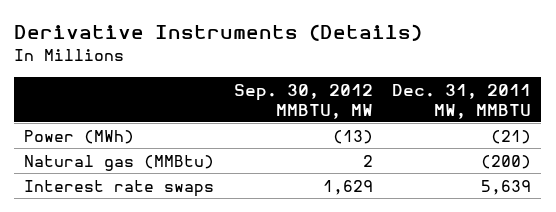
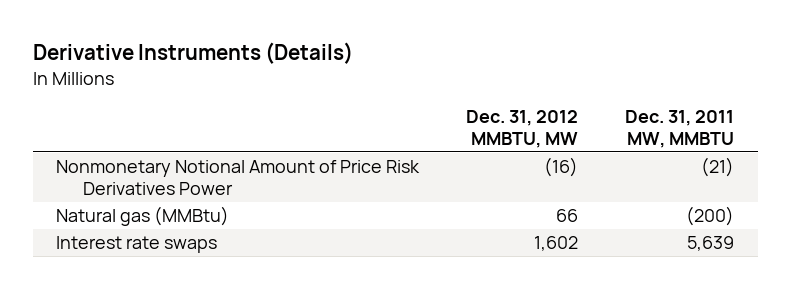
[233,83,373,119] Sep. 30, 2012 MMBTU, MW -> none
none -> [466,109,579,148] Dec. 31, 2012 MMBTU, MW
[24,129,135,144] Power (MWh) -> [56,160,421,196] Nonmonetary Notional Amount of Price Risk Derivatives Power

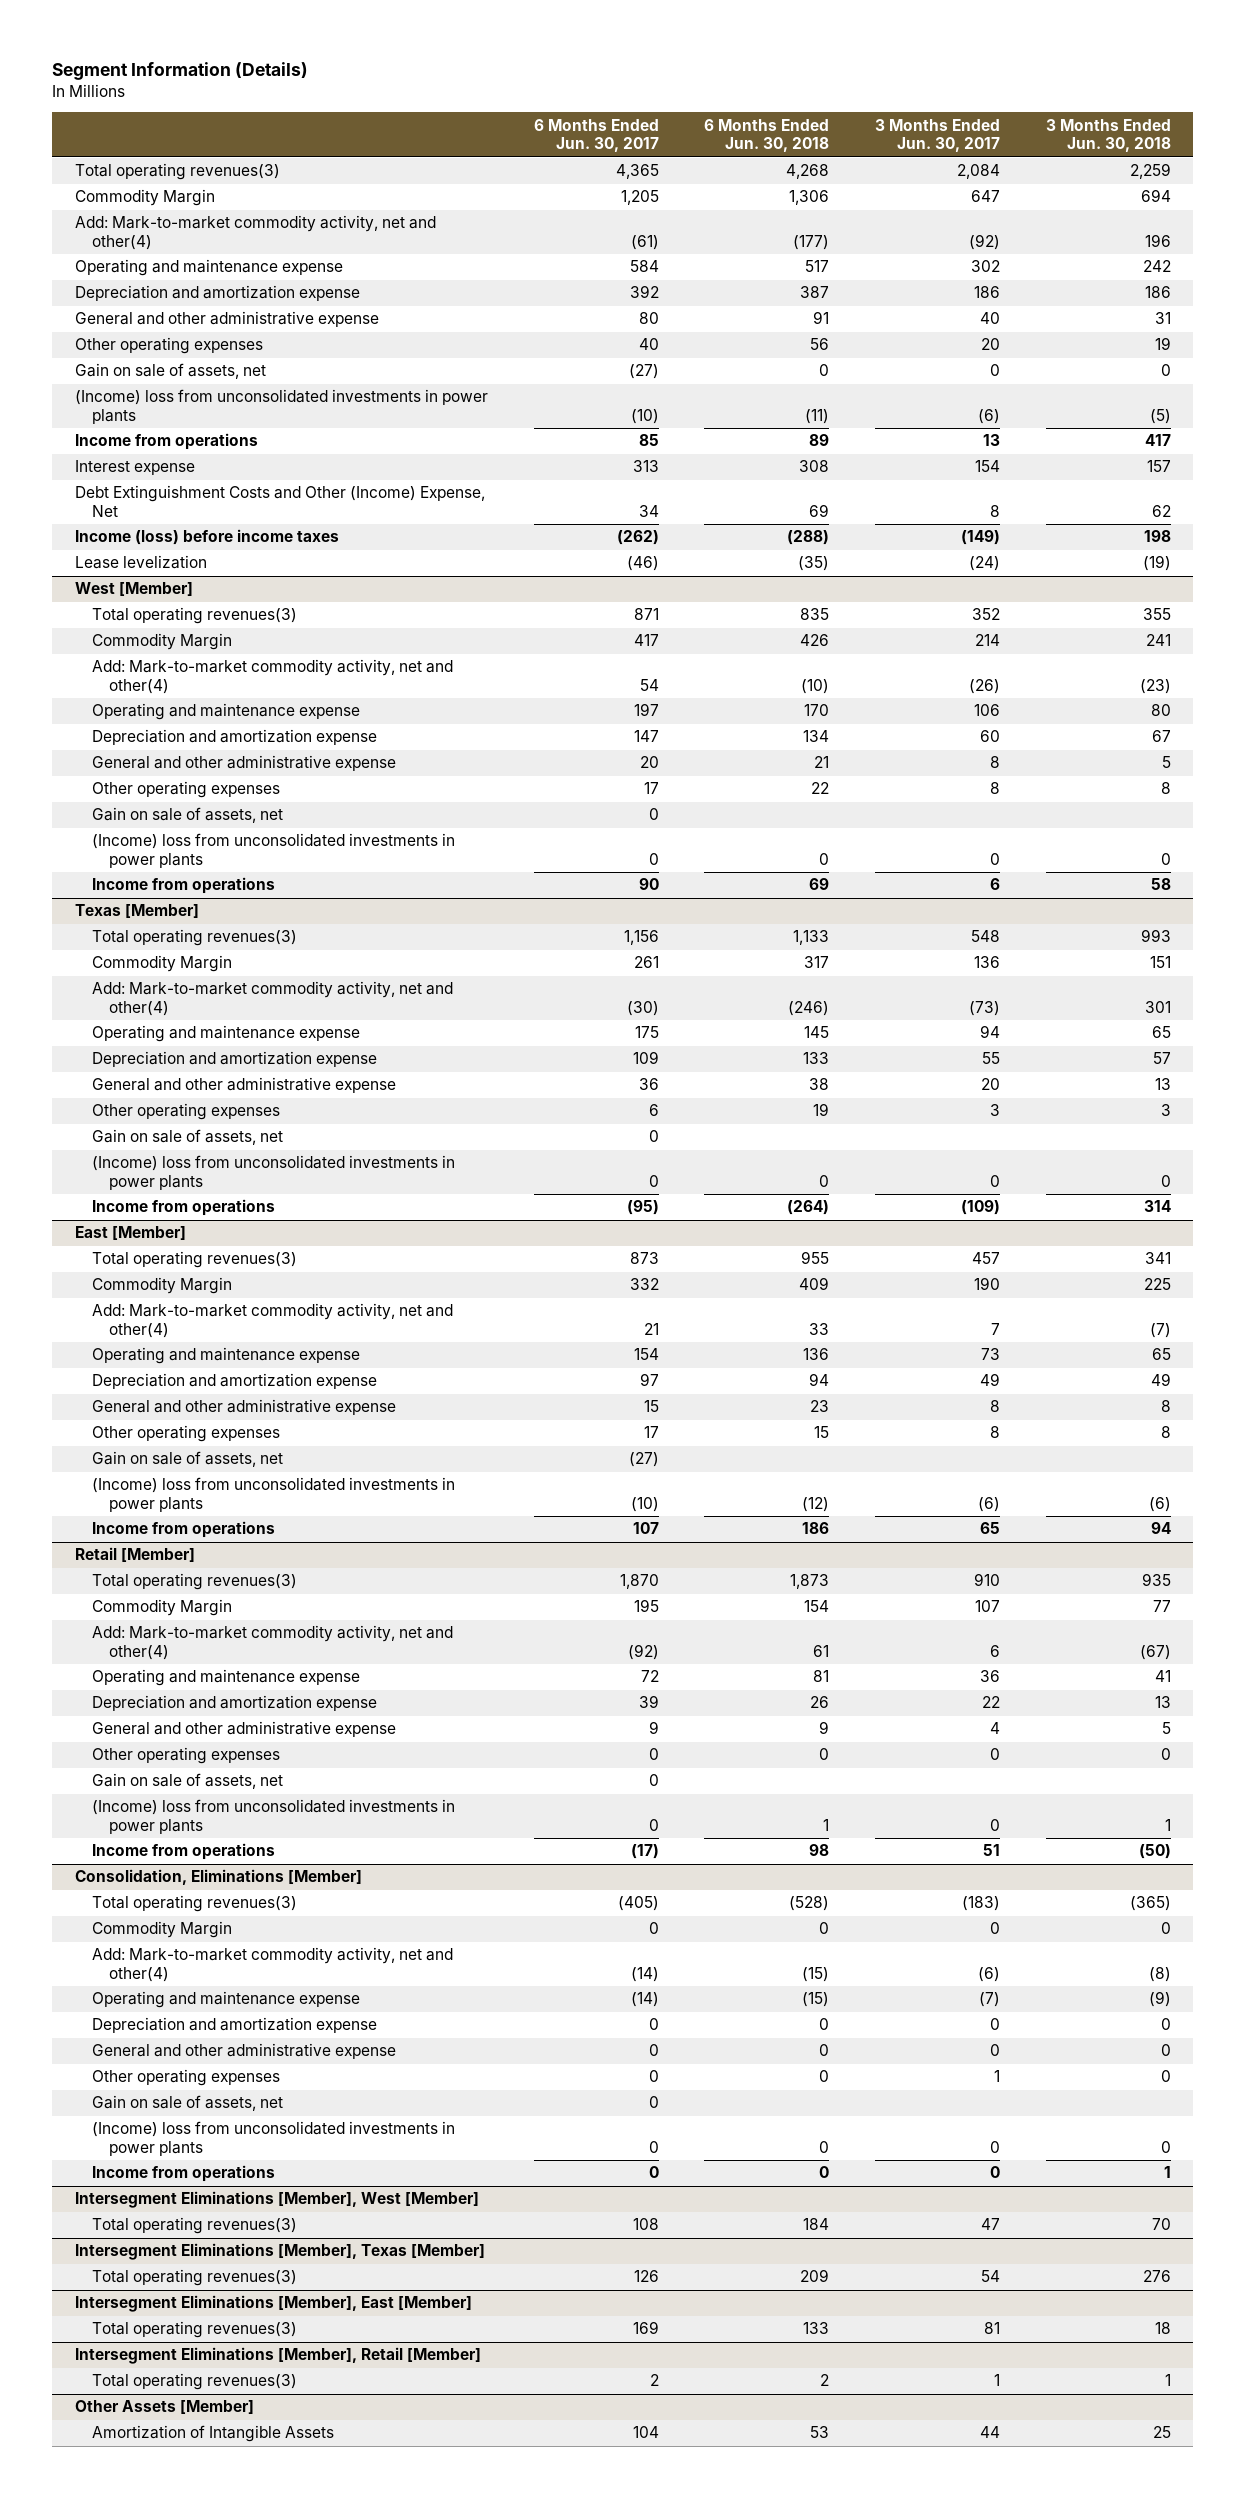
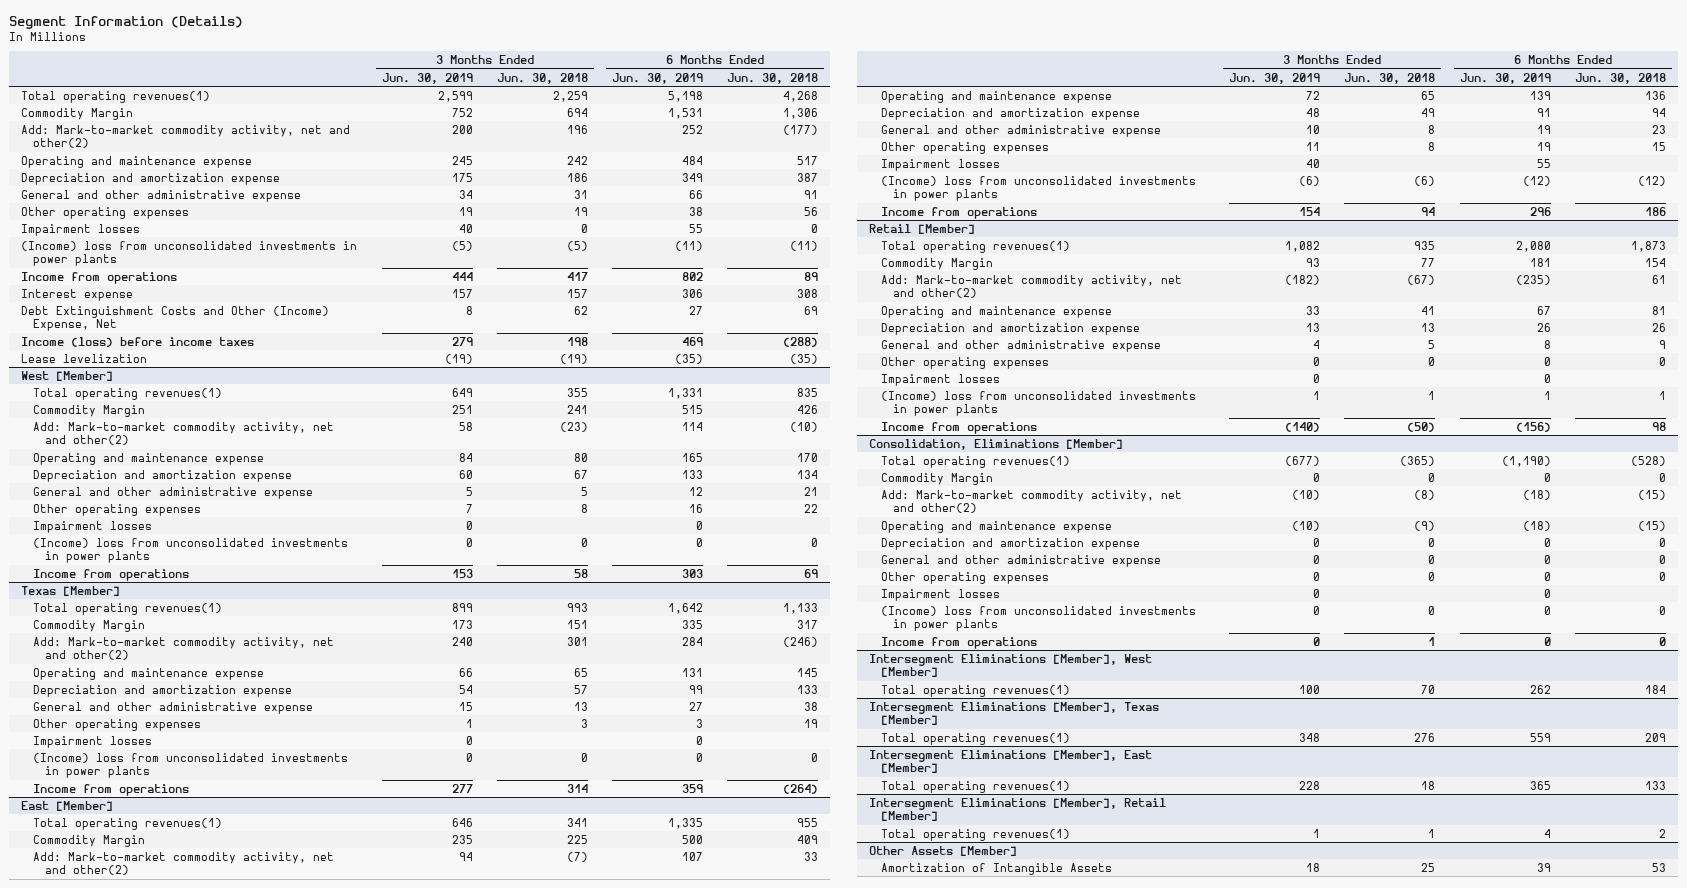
[533,118,659,153] 6 Months Ended Jun. 30, 2017 -> none
[874,118,1000,153] 3 Months Ended Jun. 30, 2017 -> none
none -> [381,72,473,84] Jun. 30, 2019
none -> [611,72,703,84] Jun. 30, 2019
[75,163,281,181] Total operating revenues(3) -> [21,90,211,103] Total operating revenues(1)
[75,215,437,251] Add: Mark-to-market commodity activity, net and other(4) -> [21,124,351,148] Add: Mark-to-market commodity activity, net and other(2)
[75,363,267,380] Gain on sale of assets, net -> none
none -> [21,223,141,236] Impairment losses
[91,607,297,625] Total operating revenues(3) -> [33,387,223,400] Total operating revenues(1)
[91,659,453,695] Add: Mark-to-market commodity activity, net and other(4) -> [33,421,335,445] Add: Mark-to-market commodity activity, net and other(2)
[91,807,283,824] Gain on sale of assets, net -> none
none -> [33,520,153,533] Impairment losses
[91,929,297,947] Total operating revenues(3) -> [33,602,223,615] Total operating revenues(1)
[91,981,453,1017] Add: Mark-to-market commodity activity, net and other(4) -> [33,636,335,660] Add: Mark-to-market commodity activity, net and other(2)
[91,1129,283,1146] Gain on sale of assets, net -> none
none -> [33,735,153,748] Impairment losses
[91,1251,297,1269] Total operating revenues(3) -> [33,817,223,830] Total operating revenues(1)
[91,1303,453,1339] Add: Mark-to-market commodity activity, net and other(4) -> [33,851,335,875] Add: Mark-to-market commodity activity, net and other(2)
[91,1451,283,1468] Gain on sale of assets, net -> none
none -> [881,158,1001,171] Impairment losses
[91,1573,297,1591] Total operating revenues(3) -> [881,240,1071,253] Total operating revenues(1)
[91,1625,453,1661] Add: Mark-to-market commodity activity, net and other(4) -> [881,274,1183,298] Add: Mark-to-market commodity activity, net and other(2)
[91,1773,283,1790] Gain on sale of assets, net -> none
none -> [881,373,1001,386] Impairment losses
[91,1895,297,1913] Total operating revenues(3) -> [881,455,1071,468] Total operating revenues(1)
[91,1947,453,1983] Add: Mark-to-market commodity activity, net and other(4) -> [881,489,1183,513] Add: Mark-to-market commodity activity, net and other(2)
[91,2095,283,2112] Gain on sale of assets, net -> none
none -> [881,588,1001,601] Impairment losses
[91,2217,297,2235] Total operating revenues(3) -> [881,684,1071,697] Total operating revenues(1)
[91,2269,297,2287] Total operating revenues(3) -> [881,732,1071,745] Total operating revenues(1)
[91,2321,297,2339] Total operating revenues(3) -> [881,780,1071,793] Total operating revenues(1)
[91,2373,297,2391] Total operating revenues(3) -> [881,828,1071,841] Total operating revenues(1)

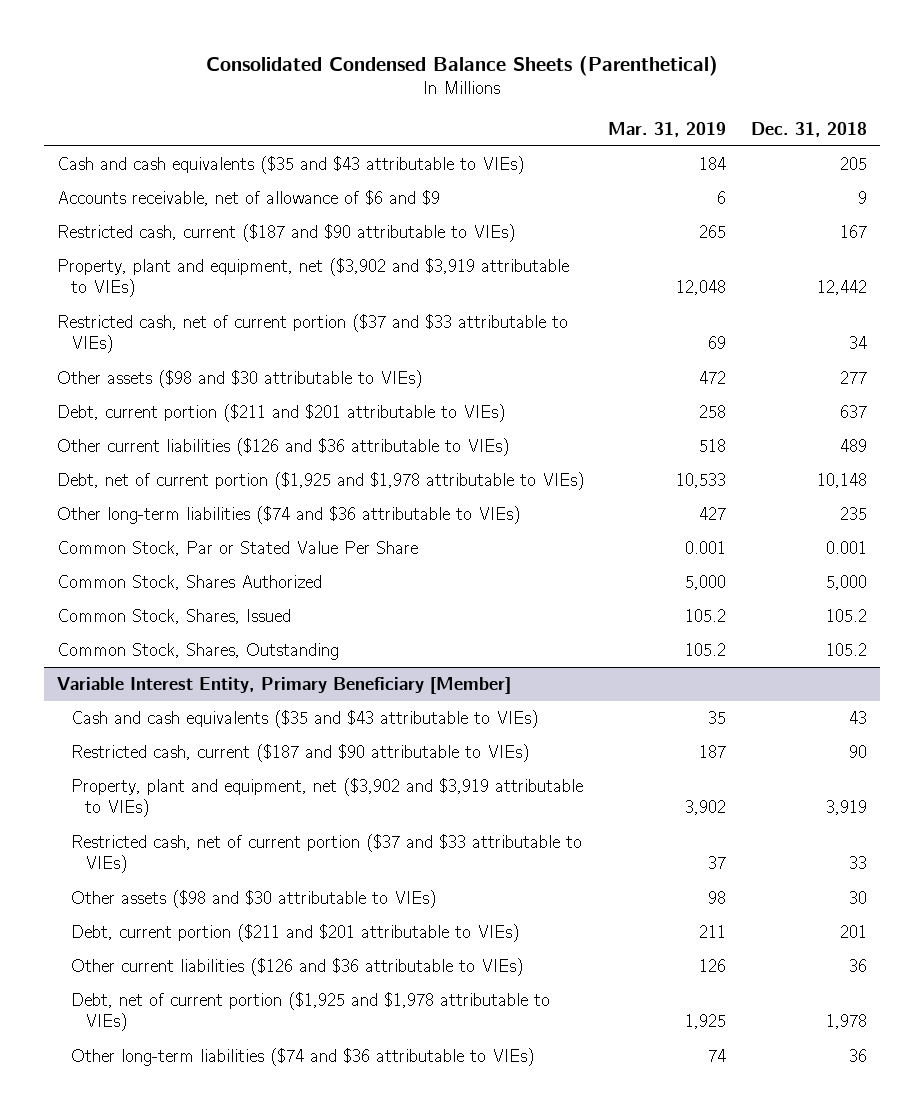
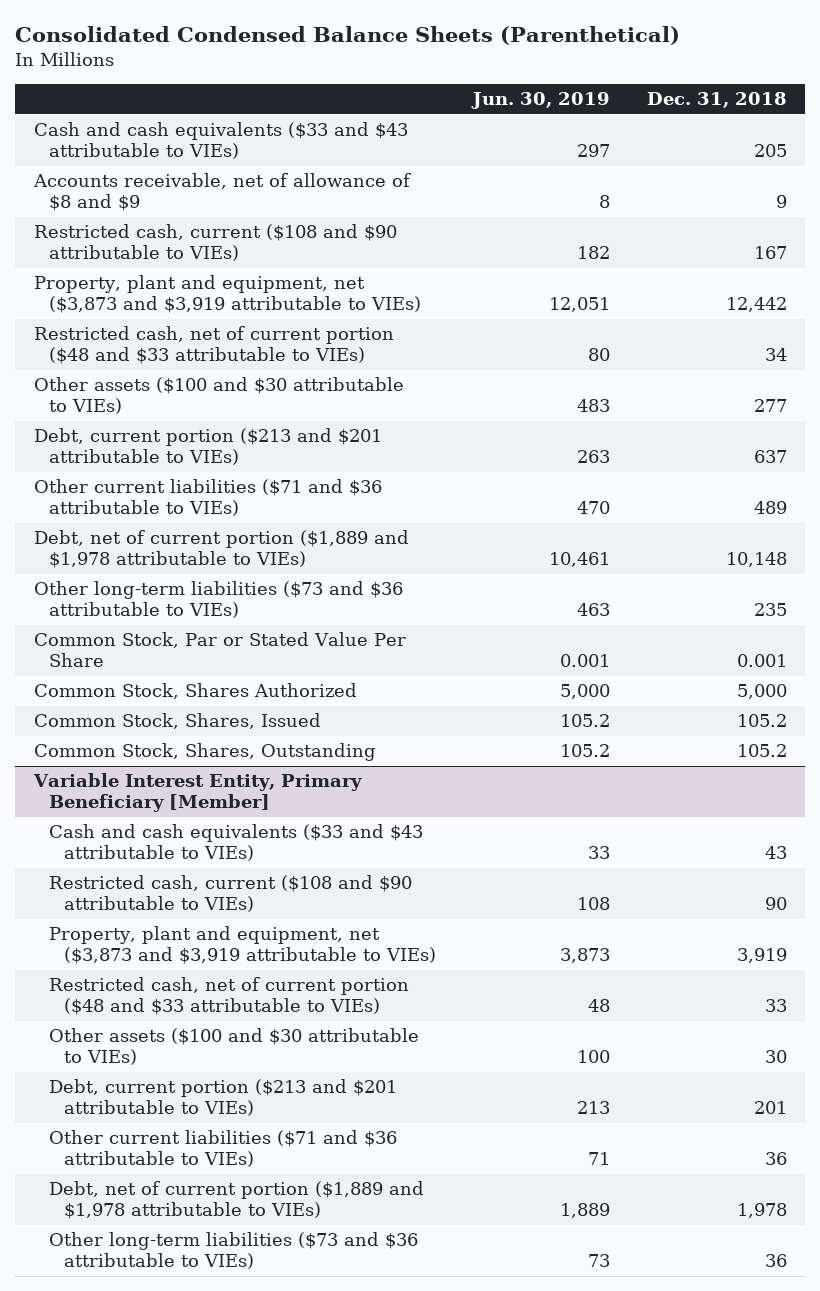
[608,121,727,137] Mar. 31, 2019 -> none
none -> [470,92,610,110] Jun. 30, 2019
[56,156,524,175] Cash and cash equivalents ($35 and $43 attributable to VIEs) -> [33,122,408,160] Cash and cash equivalents ($33 and $43 attributable to VIEs)
[56,190,440,207] Accounts receivable, net of allowance of $6 and $9 -> [32,173,411,212] Accounts receivable, net of allowance of $8 and $9
[56,224,515,243] Restricted cash, current ($187 and $90 attributable to VIEs) -> [33,224,397,262] Restricted cash, current ($108 and $90 attributable to VIEs)
[56,258,569,298] Property, plant and equipment, net ($3,902 and $3,919 attributable to VIEs) -> [33,275,421,314] Property, plant and equipment, net ($3,873 and $3,919 attributable to VIEs)
[56,314,568,354] Restricted cash, net of current portion ($37 and $33 attributable to VIEs) -> [33,326,394,365] Restricted cash, net of current portion ($48 and $33 attributable to VIEs)
[56,370,422,389] Other assets ($98 and $30 attributable to VIEs) -> [33,377,404,415] Other assets ($100 and $30 attributable to VIEs)
[56,404,505,423] Debt, current portion ($211 and $201 attributable to VIEs) -> [33,428,382,466] Debt, current portion ($213 and $201 attributable to VIEs)
[56,438,509,457] Other current liabilities ($126 and $36 attributable to VIEs) -> [33,479,382,517] Other current liabilities ($71 and $36 attributable to VIEs)
[56,472,584,491] Debt, net of current portion ($1,925 and $1,978 attributable to VIEs) -> [33,530,409,569] Debt, net of current portion ($1,889 and $1,978 attributable to VIEs)
[56,506,520,525] Other long-term liabilities ($74 and $36 attributable to VIEs) -> [33,581,403,619] Other long-term liabilities ($73 and $36 attributable to VIEs)
[70,710,538,729] Cash and cash equivalents ($35 and $43 attributable to VIEs) -> [48,824,423,862] Cash and cash equivalents ($33 and $43 attributable to VIEs)
[70,744,529,763] Restricted cash, current ($187 and $90 attributable to VIEs) -> [48,875,412,913] Restricted cash, current ($108 and $90 attributable to VIEs)
[70,778,583,818] Property, plant and equipment, net ($3,902 and $3,919 attributable to VIEs) -> [48,926,436,965] Property, plant and equipment, net ($3,873 and $3,919 attributable to VIEs)
[70,834,582,874] Restricted cash, net of current portion ($37 and $33 attributable to VIEs) -> [48,977,409,1016] Restricted cash, net of current portion ($48 and $33 attributable to VIEs)
[70,890,436,909] Other assets ($98 and $30 attributable to VIEs) -> [48,1028,419,1066] Other assets ($100 and $30 attributable to VIEs)
[70,924,519,943] Debt, current portion ($211 and $201 attributable to VIEs) -> [48,1079,397,1117] Debt, current portion ($213 and $201 attributable to VIEs)
[70,958,523,977] Other current liabilities ($126 and $36 attributable to VIEs) -> [48,1130,397,1168] Other current liabilities ($71 and $36 attributable to VIEs)
[70,992,550,1032] Debt, net of current portion ($1,925 and $1,978 attributable to VIEs) -> [48,1181,424,1220] Debt, net of current portion ($1,889 and $1,978 attributable to VIEs)
[70,1048,534,1067] Other long-term liabilities ($74 and $36 attributable to VIEs) -> [48,1232,418,1270] Other long-term liabilities ($73 and $36 attributable to VIEs)

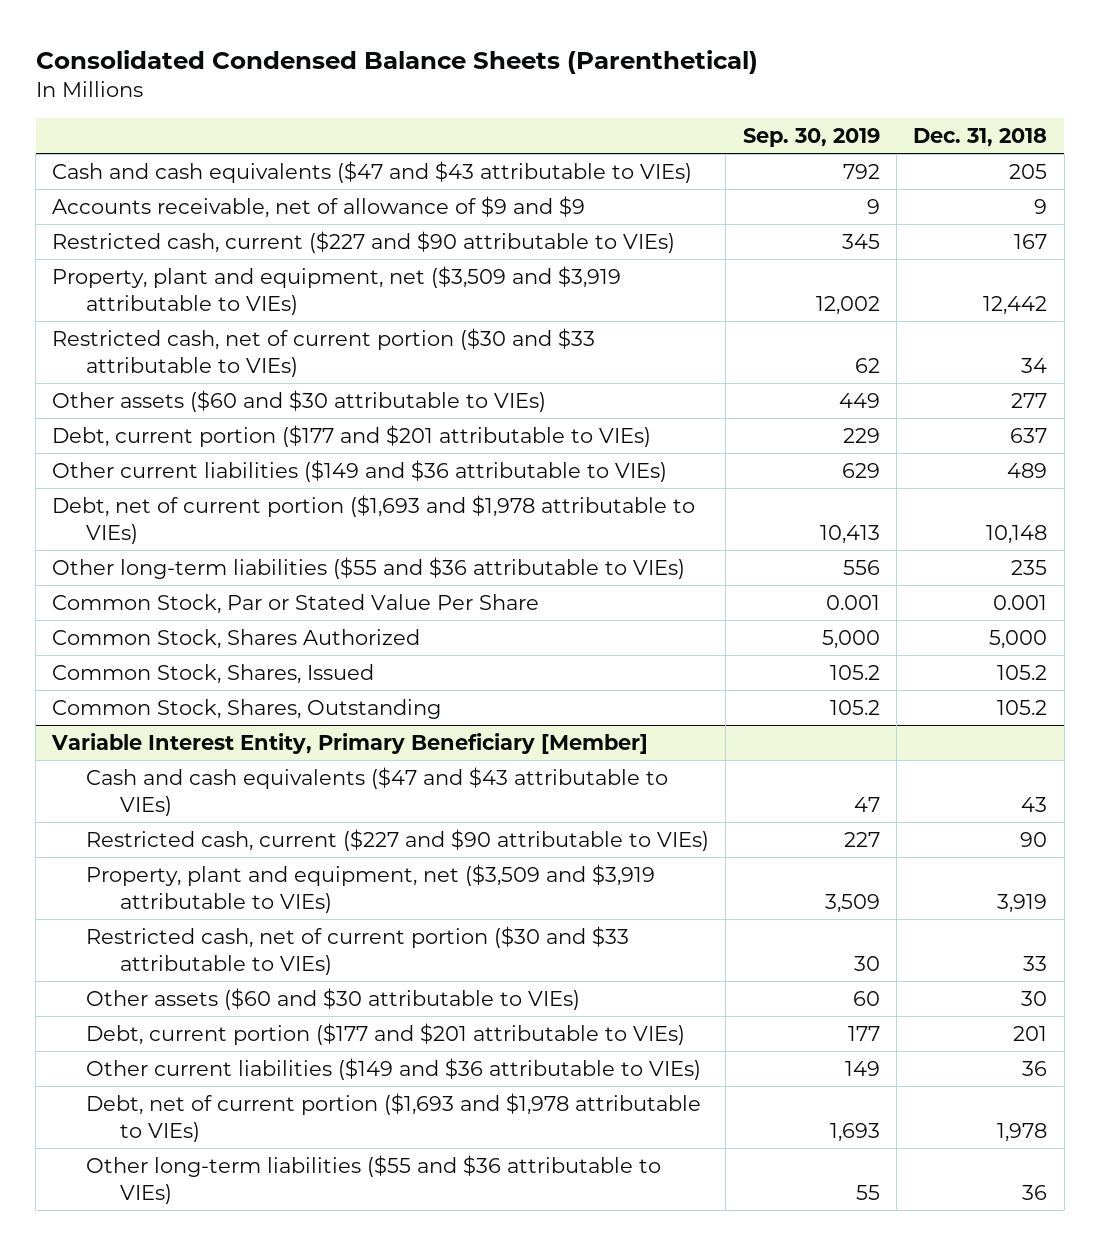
[470,92,610,110] Jun. 30, 2019 -> none
none -> [742,128,880,148] Sep. 30, 2019
[33,122,408,160] Cash and cash equivalents ($33 and $43 attributable to VIEs) -> [52,160,693,183] Cash and cash equivalents ($47 and $43 attributable to VIEs)
[32,173,411,212] Accounts receivable, net of allowance of $8 and $9 -> [52,195,586,218] Accounts receivable, net of allowance of $9 and $9
[33,224,397,262] Restricted cash, current ($108 and $90 attributable to VIEs) -> [52,230,676,253] Restricted cash, current ($227 and $90 attributable to VIEs)
[33,275,421,314] Property, plant and equipment, net ($3,873 and $3,919 attributable to VIEs) -> [52,265,622,315] Property, plant and equipment, net ($3,509 and $3,919 attributable to VIEs)
[33,326,394,365] Restricted cash, net of current portion ($48 and $33 attributable to VIEs) -> [52,327,596,377] Restricted cash, net of current portion ($30 and $33 attributable to VIEs)
[33,377,404,415] Other assets ($100 and $30 attributable to VIEs) -> [52,389,547,412] Other assets ($60 and $30 attributable to VIEs)
[33,428,382,466] Debt, current portion ($213 and $201 attributable to VIEs) -> [52,424,652,447] Debt, current portion ($177 and $201 attributable to VIEs)
[33,479,382,517] Other current liabilities ($71 and $36 attributable to VIEs) -> [52,459,668,482] Other current liabilities ($149 and $36 attributable to VIEs)
[33,530,409,569] Debt, net of current portion ($1,889 and $1,978 attributable to VIEs) -> [52,494,696,544] Debt, net of current portion ($1,693 and $1,978 attributable to VIEs)
[33,581,403,619] Other long-term liabilities ($73 and $36 attributable to VIEs) -> [52,556,686,579] Other long-term liabilities ($55 and $36 attributable to VIEs)
[48,824,423,862] Cash and cash equivalents ($33 and $43 attributable to VIEs) -> [86,766,669,816] Cash and cash equivalents ($47 and $43 attributable to VIEs)
[48,875,412,913] Restricted cash, current ($108 and $90 attributable to VIEs) -> [86,828,710,851] Restricted cash, current ($227 and $90 attributable to VIEs)
[48,926,436,965] Property, plant and equipment, net ($3,873 and $3,919 attributable to VIEs) -> [86,863,656,913] Property, plant and equipment, net ($3,509 and $3,919 attributable to VIEs)
[48,977,409,1016] Restricted cash, net of current portion ($48 and $33 attributable to VIEs) -> [86,925,630,975] Restricted cash, net of current portion ($30 and $33 attributable to VIEs)
[48,1028,419,1066] Other assets ($100 and $30 attributable to VIEs) -> [86,987,581,1010] Other assets ($60 and $30 attributable to VIEs)
[48,1079,397,1117] Debt, current portion ($213 and $201 attributable to VIEs) -> [86,1022,686,1045] Debt, current portion ($177 and $201 attributable to VIEs)
[48,1130,397,1168] Other current liabilities ($71 and $36 attributable to VIEs) -> [86,1057,702,1080] Other current liabilities ($149 and $36 attributable to VIEs)
[48,1181,424,1220] Debt, net of current portion ($1,889 and $1,978 attributable to VIEs) -> [86,1092,702,1142] Debt, net of current portion ($1,693 and $1,978 attributable to VIEs)
[48,1232,418,1270] Other long-term liabilities ($73 and $36 attributable to VIEs) -> [86,1154,662,1204] Other long-term liabilities ($55 and $36 attributable to VIEs)

